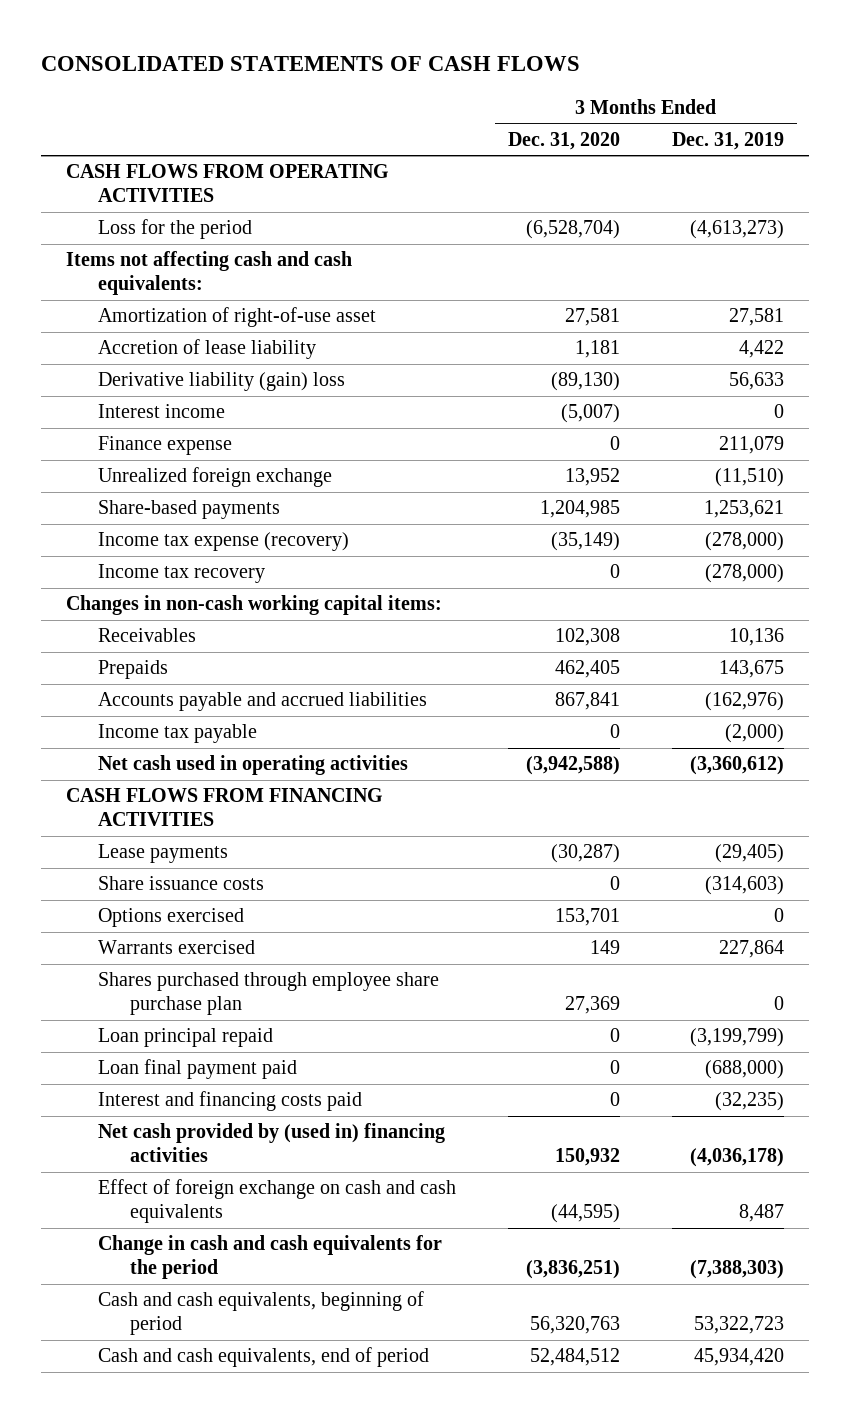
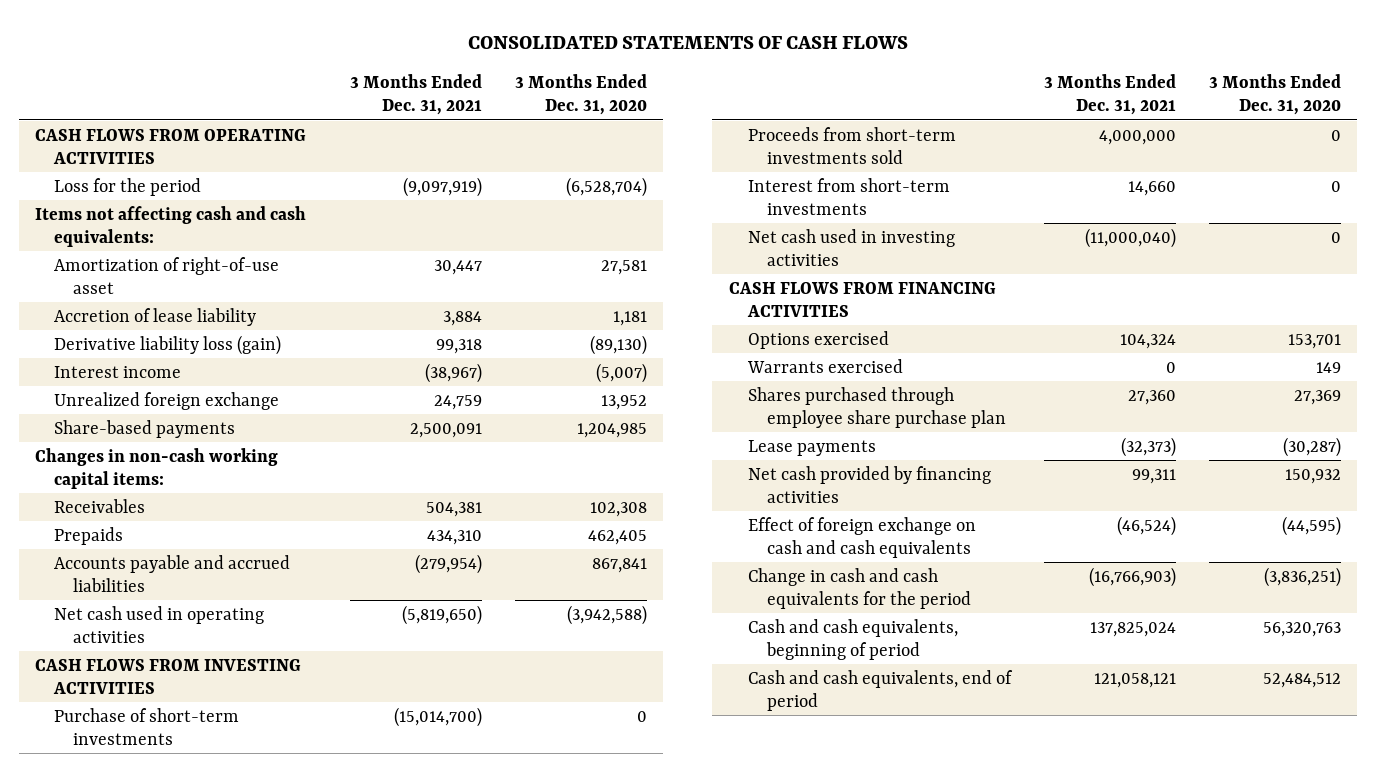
[671,131,784,150] Dec. 31, 2019 -> none
none -> [350,74,483,116] 3 Months Ended Dec. 31, 2021
[97,372,345,392] Derivative liability (gain) loss -> [54,334,282,355] Derivative liability loss (gain)
[97,436,232,456] Finance expense -> none
[97,532,349,552] Income tax expense (recovery) -> none
[97,564,265,584] Income tax recovery -> none
[97,724,257,744] Income tax payable -> none
none -> [34,658,301,694] CASH FLOWS FROM INVESTING ACTIVITIES
none -> [54,707,240,745] Purchase of short-term investments
none -> [747,126,956,164] Proceeds from short-term investments sold
none -> [747,177,950,215] Interest from short-term investments
none -> [747,228,955,266] Net cash used in investing activities
[97,876,264,891] Share issuance costs -> none
[97,1028,273,1048] Loan principal repaid -> none
[97,1059,297,1080] Loan final payment paid -> none
[97,1091,362,1112] Interest and financing costs paid -> none
[97,844,228,864] Lease payments -> [747,439,876,456] Lease payments
[97,1123,445,1162] Net cash provided by (used in) financing activities -> [747,465,991,503] Net cash provided by financing activities

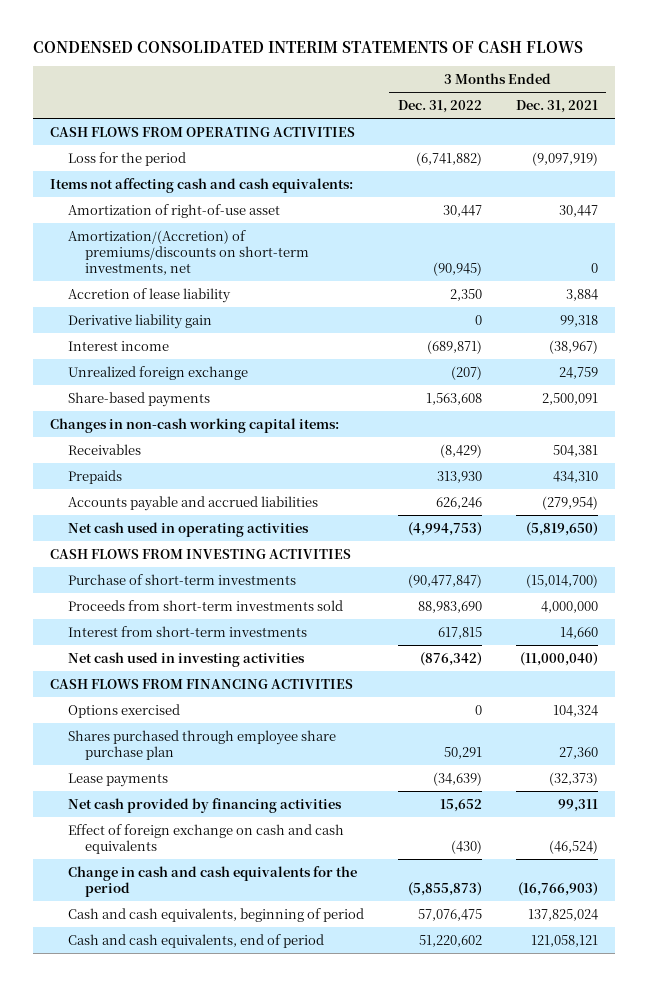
[467,35,908,49] CONSOLIDATED STATEMENTS OF CASH FLOWS -> [33,41,584,54] CONDENSED CONSOLIDATED INTERIM STATEMENTS OF CASH FLOWS
[514,74,647,116] 3 Months Ended Dec. 31, 2020 -> none
none -> [397,99,482,113] Dec. 31, 2022
none -> [67,229,310,275] Amortization/(Accretion) of premiums/discounts on short-term investments, net
[54,334,282,355] Derivative liability loss (gain) -> [67,313,212,329] Derivative liability gain
[746,358,903,373] Warrants exercised -> none

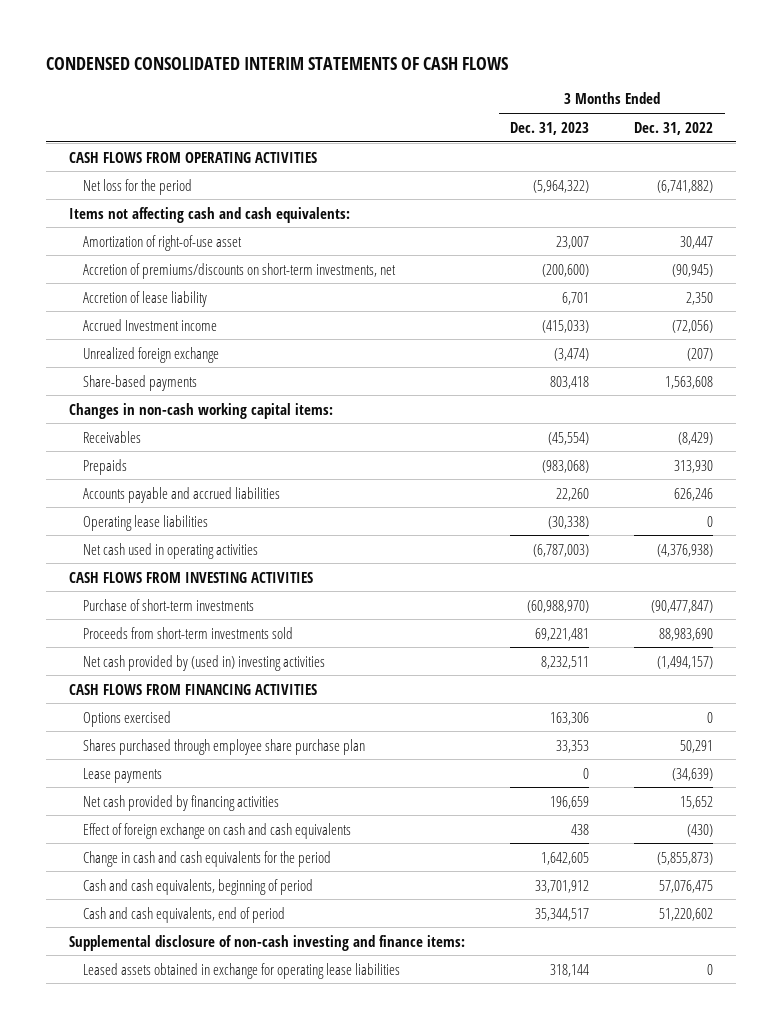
[515,99,598,113] Dec. 31, 2021 -> none
none -> [510,121,590,135] Dec. 31, 2023
[67,151,186,166] Loss for the period -> [82,178,192,195] Net loss for the period
[67,229,310,275] Amortization/(Accretion) of premiums/discounts on short-term investments, net -> [82,262,396,279] Accretion of premiums/discounts on short-term investments, net
[67,313,212,329] Derivative liability gain -> none
[67,340,169,351] Interest income -> none
none -> [82,318,217,331] Accrued Investment income
none -> [82,514,208,531] Operating lease liabilities
[407,521,482,536] (4,994,753) -> [657,543,714,557] (4,376,938)
[67,625,307,637] Interest from short-term investments -> none
[67,651,305,667] Net cash used in investing activities -> [82,654,325,671] Net cash provided by (used in) investing activities
[419,651,482,666] (876,342) -> [657,655,714,669] (1,494,157)
none -> [69,934,466,951] Supplemental disclosure of non-cash investing and finance items:
none -> [82,962,400,979] Leased assets obtained in exchange for operating lease liabilities

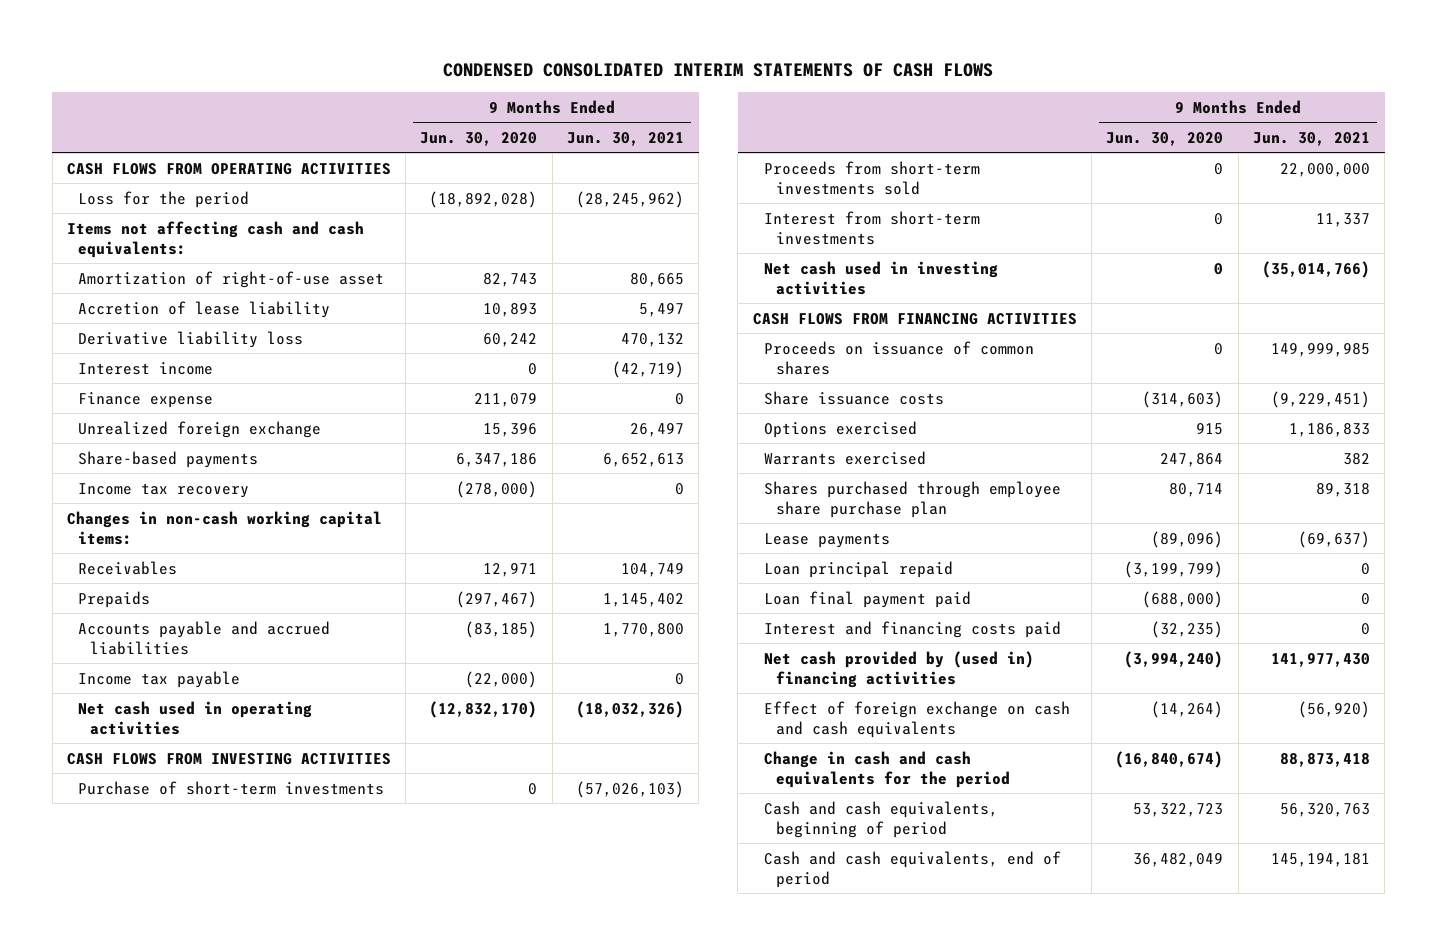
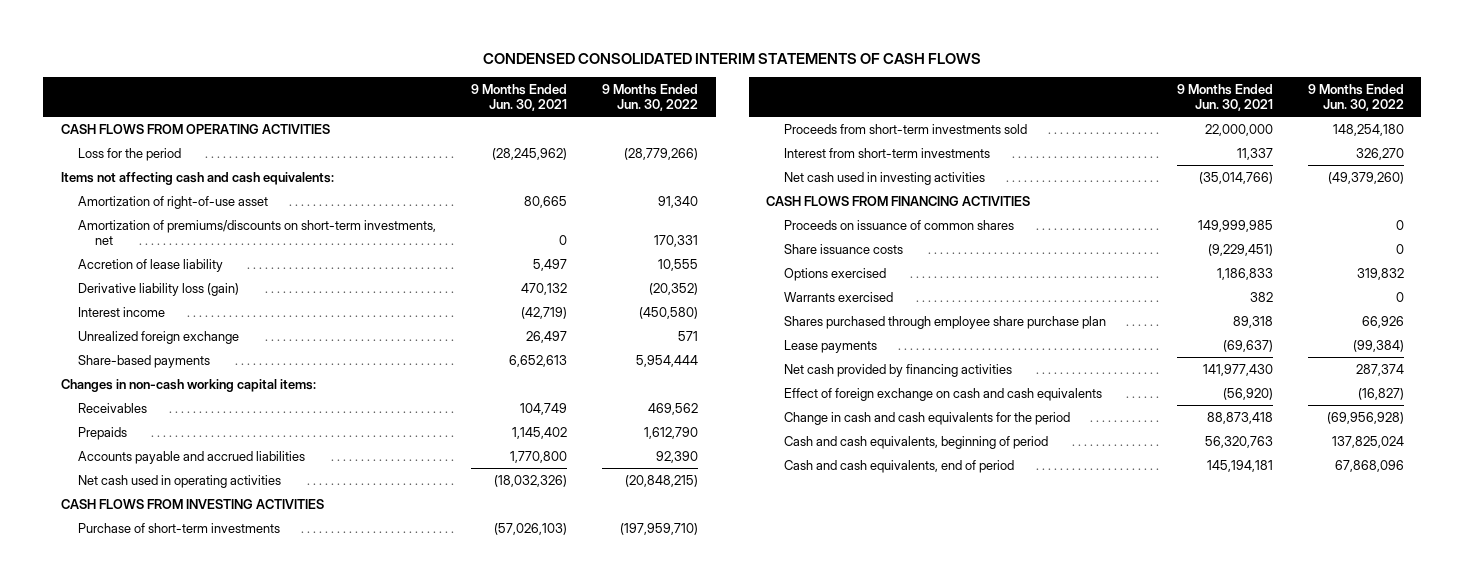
[420,131,538,146] Jun. 30, 2020 -> none
none -> [602,83,699,112] 9 Months Ended Jun. 30, 2022
none -> [78,219,437,246] Amortization of premiums/discounts on short-term investments, net
[78,330,304,348] Derivative liability loss -> [78,282,240,296] Derivative liability loss (gain)
[78,391,214,408] Finance expense -> none
[78,482,250,498] Income tax recovery -> none
[78,670,241,688] Income tax payable -> none
[764,560,954,578] Loan principal repaid -> none
[764,590,972,608] Loan final payment paid -> none
[764,620,1062,638] Interest and financing costs paid -> none
[764,650,1035,688] Net cash provided by (used in) financing activities -> [783,363,1012,377] Net cash provided by financing activities

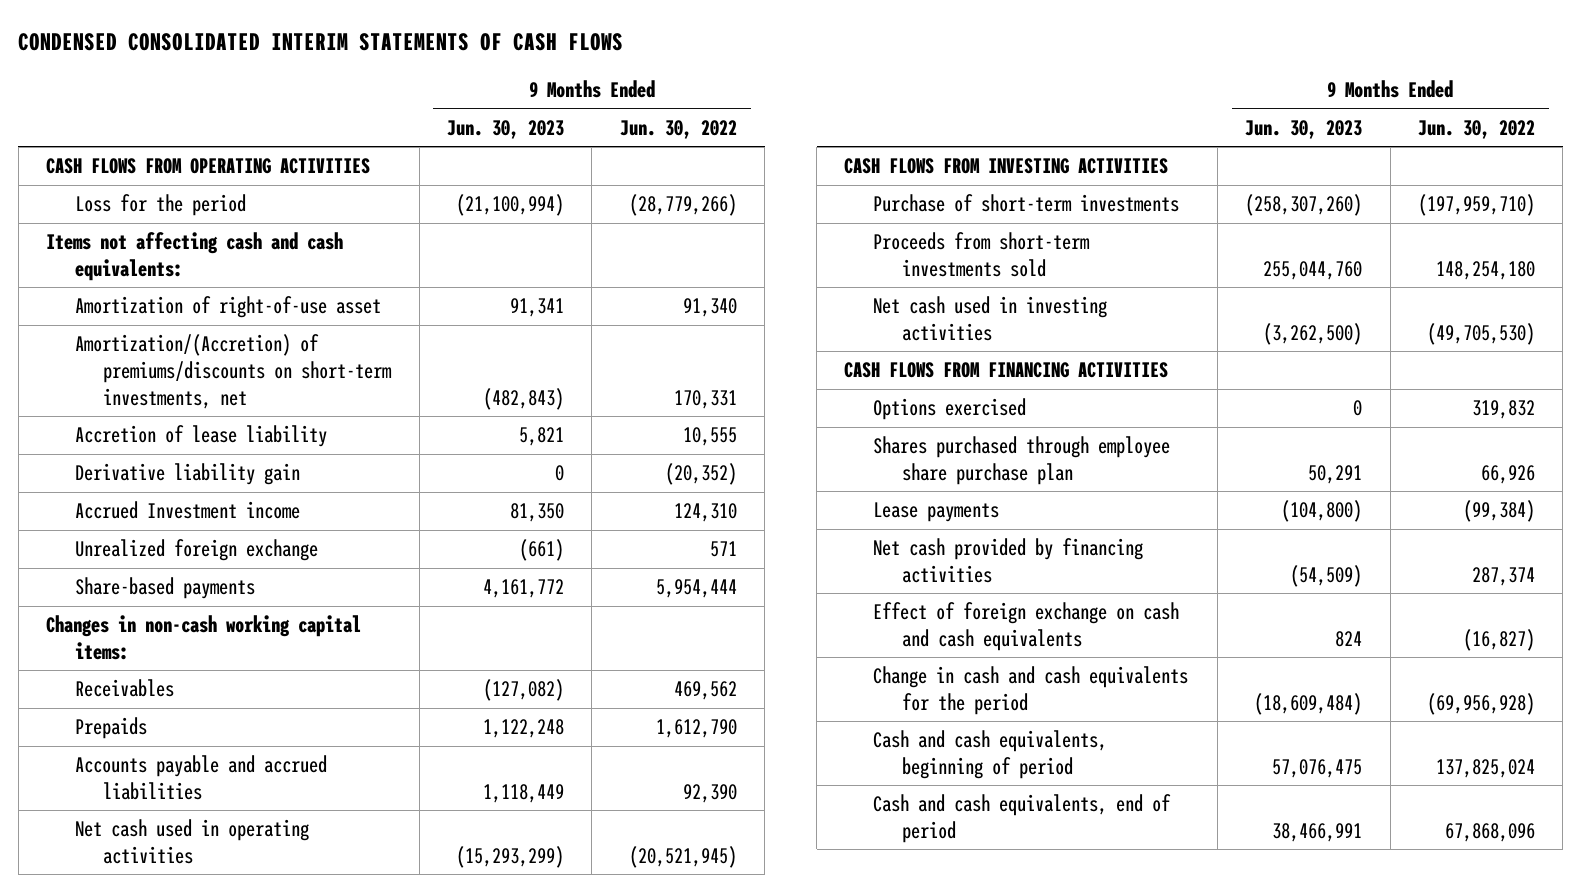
[471,83,568,112] 9 Months Ended Jun. 30, 2021 -> none
none -> [447,119,565,139] Jun. 30, 2023
[78,219,437,246] Amortization of premiums/discounts on short-term investments, net -> [74,334,393,409] Amortization/(Accretion) of premiums/discounts on short-term investments, net
[78,306,166,317] Interest income -> none
[78,282,240,296] Derivative liability loss (gain) -> [74,463,300,486] Derivative liability gain
none -> [74,501,300,520] Accrued Investment income
[625,474,699,487] (20,848,215) -> [628,845,737,868] (20,521,945)
[783,147,990,158] Interest from short-term investments -> none
[1327,171,1404,184] (49,379,260) -> [1427,322,1536,345] (49,705,530)
[783,219,1014,230] Proceeds on issuance of common shares -> none
[783,243,903,254] Share issuance costs -> none
[783,291,893,302] Warrants exercised -> none

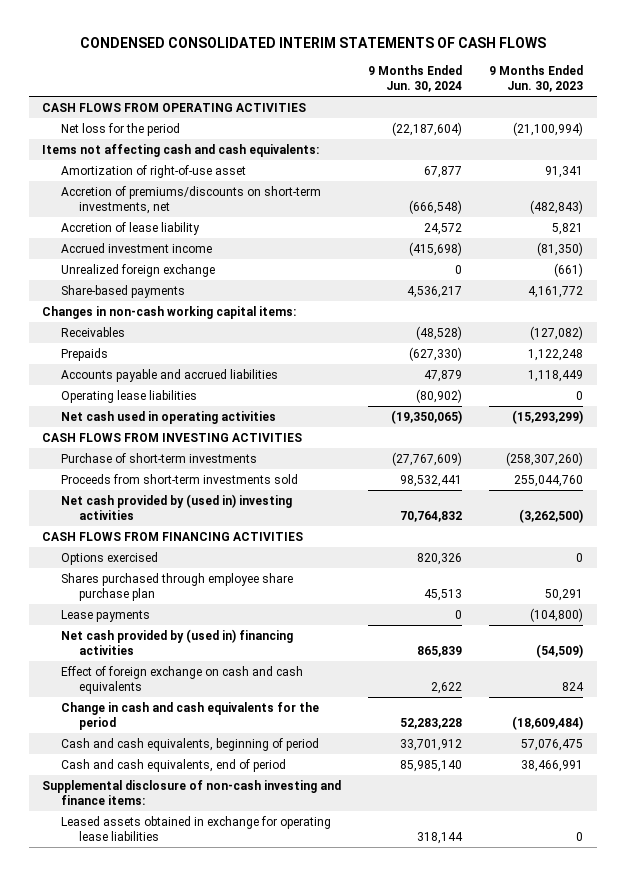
[619,119,737,139] Jun. 30, 2022 -> none
none -> [368,64,463,92] 9 Months Ended Jun. 30, 2024
[74,194,246,217] Loss for the period -> [60,122,180,136] Net loss for the period
[74,334,393,409] Amortization/(Accretion) of premiums/discounts on short-term investments, net -> [60,185,321,215] Accretion of premiums/discounts on short-term investments, net
[74,463,300,486] Derivative liability gain -> none
[74,501,300,520] Accrued Investment income -> [60,242,212,253] Accrued investment income
[510,503,565,523] 81,350 -> [537,241,584,256] (81,350)
none -> [60,389,197,403] Operating lease liabilities
[873,296,1108,341] Net cash used in investing activities -> [60,493,292,521] Net cash provided by (used in) investing activities
[873,538,1144,583] Net cash provided by financing activities -> [60,628,293,656] Net cash provided by (used in) financing activities
none -> [42,779,342,806] Supplemental disclosure of non-cash investing and finance items:
none -> [60,815,331,842] Leased assets obtained in exchange for operating lease liabilities

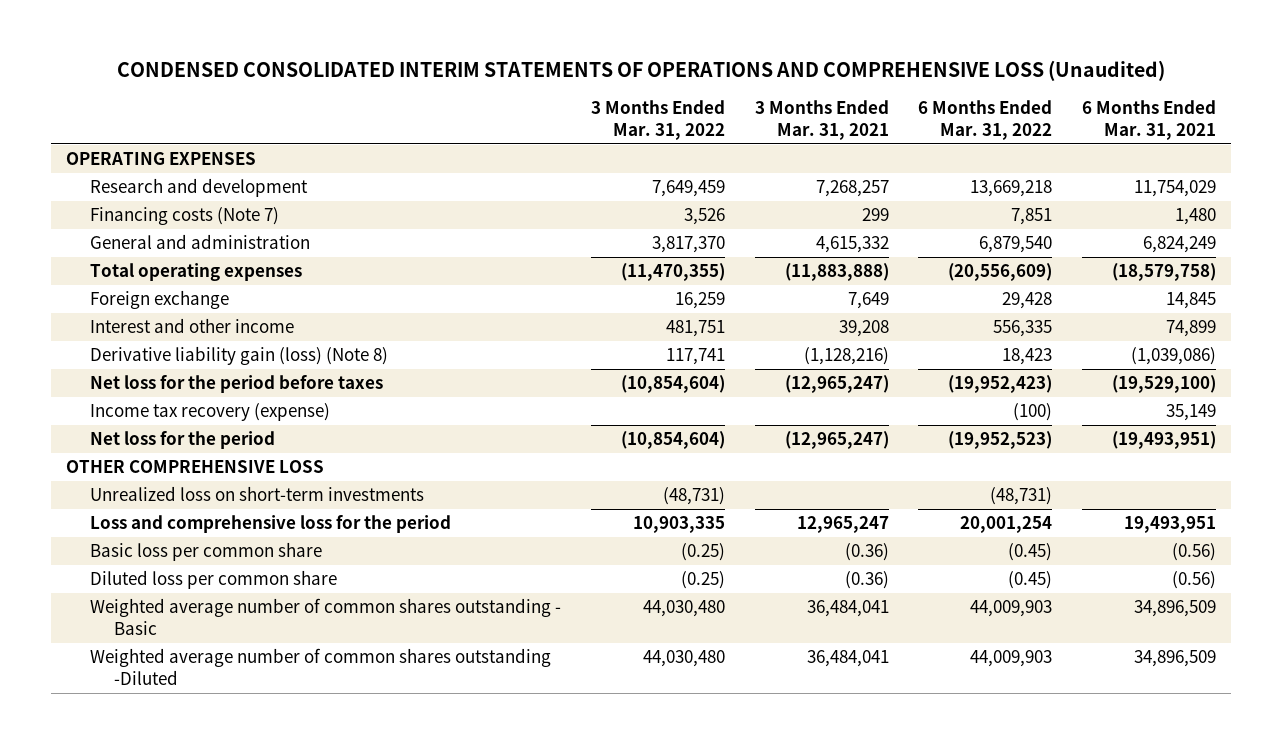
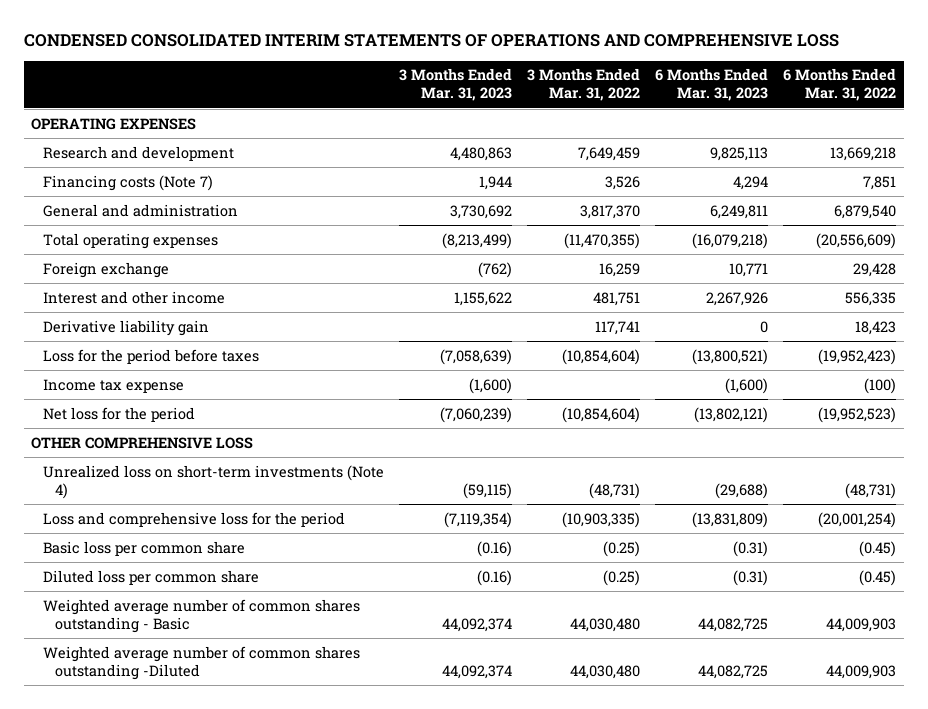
[116,59,1165,81] CONDENSED CONSOLIDATED INTERIM STATEMENTS OF OPERATIONS AND COMPREHENSIVE LOSS (Unaudited) -> [23,34,839,48] CONDENSED CONSOLIDATED INTERIM STATEMENTS OF OPERATIONS AND COMPREHENSIVE LOSS
[754,100,889,140] 3 Months Ended Mar. 31, 2021 -> none
[1082,100,1217,140] 6 Months Ended Mar. 31, 2021 -> none
none -> [399,68,513,102] 3 Months Ended Mar. 31, 2023
none -> [655,68,769,102] 6 Months Ended Mar. 31, 2023
[90,346,389,366] Derivative liability gain (loss) (Note 8) -> [43,319,210,336] Derivative liability gain
[90,375,384,394] Net loss for the period before taxes -> [43,348,260,364] Loss for the period before taxes
[90,403,331,422] Income tax recovery (expense) -> [43,378,185,393] Income tax expense
[90,486,425,502] Unrealized loss on short-term investments -> [43,464,385,499] Unrealized loss on short-term investments (Note 4)
[632,516,725,534] 10,903,335 -> [562,511,641,528] (10,903,335)
[960,516,1053,534] 20,001,254 -> [818,511,897,528] (20,001,254)

